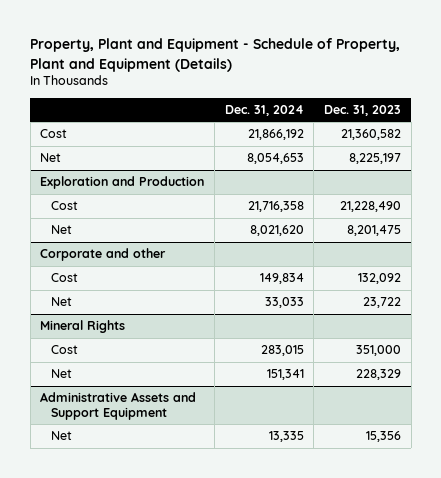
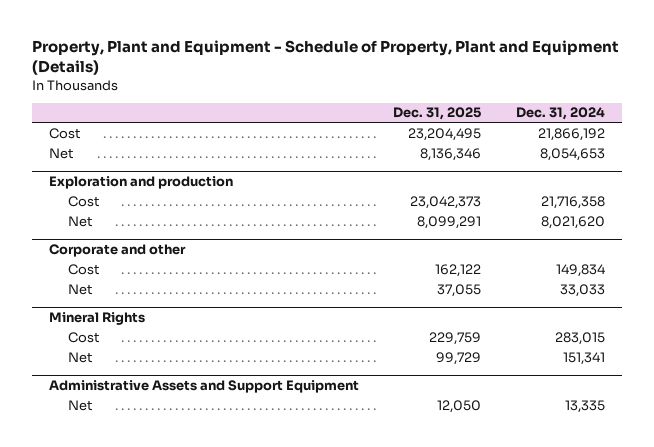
[323,104,401,116] Dec. 31, 2023 -> none
none -> [393,107,482,121] Dec. 31, 2025
[40,176,205,190] Exploration and Production -> [49,176,234,190] Exploration and production

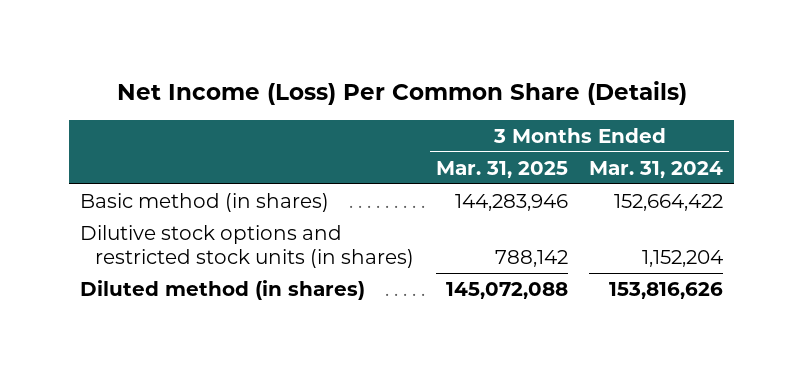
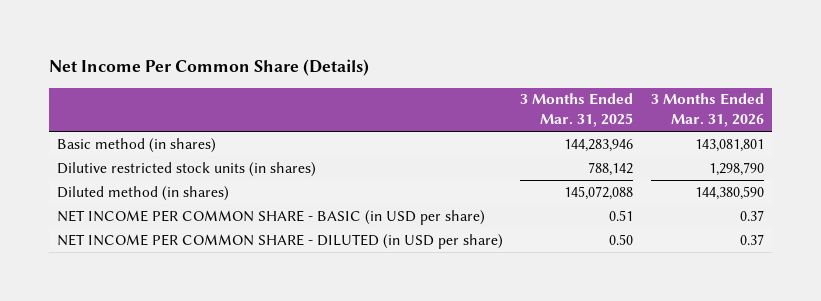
[116,81,687,106] Net Income (Loss) Per Common Share (Details) -> [48,59,369,77] Net Income Per Common Share (Details)
[589,160,724,178] Mar. 31, 2024 -> none
none -> [650,93,764,128] 3 Months Ended Mar. 31, 2026
[79,224,414,269] Dilutive stock options and restricted stock units (in shares) -> [57,161,317,177] Dilutive restricted stock units (in shares)
none -> [57,209,486,225] NET INCOME PER COMMON SHARE - BASIC (in USD per share)
none -> [57,233,504,249] NET INCOME PER COMMON SHARE - DILUTED (in USD per share)

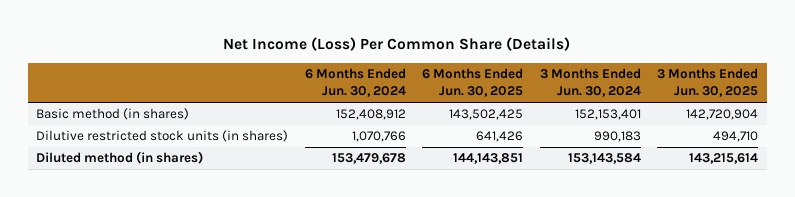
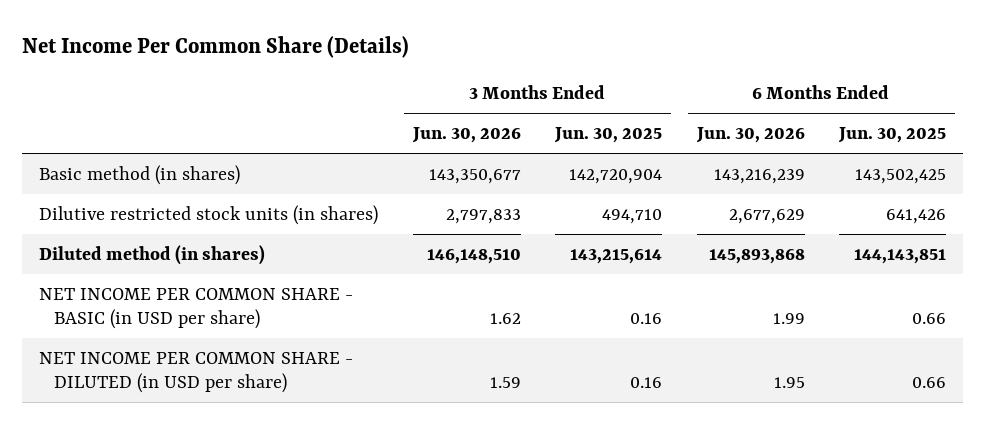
[223,37,571,52] Net Income (Loss) Per Common Share (Details) -> [21,36,409,59] Net Income Per Common Share (Details)
[304,68,406,98] 6 Months Ended Jun. 30, 2024 -> none
[539,68,641,98] 3 Months Ended Jun. 30, 2024 -> none
none -> [411,127,521,144] Jun. 30, 2026
none -> [695,127,805,144] Jun. 30, 2026
none -> [39,287,354,329] NET INCOME PER COMMON SHARE - BASIC (in USD per share)
none -> [39,351,354,393] NET INCOME PER COMMON SHARE - DILUTED (in USD per share)

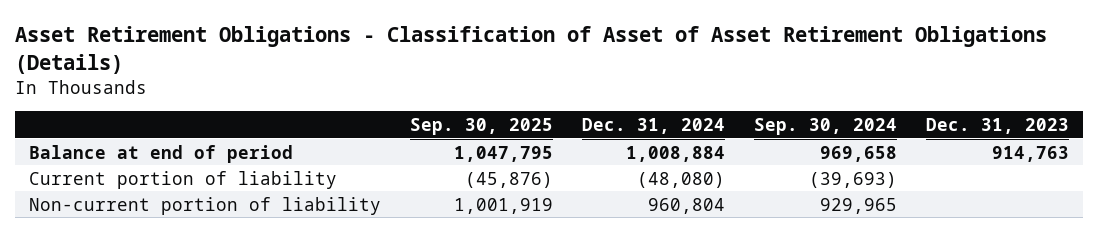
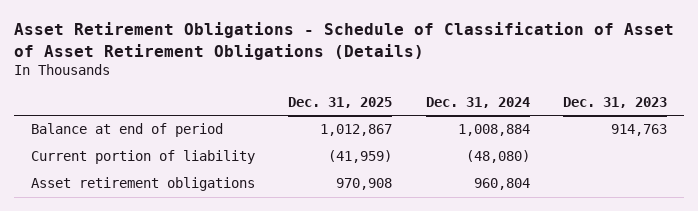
[14,26,1047,74] Asset Retirement Obligations - Classification of Asset of Asset Retirement Obligations (Details) -> [13,22,674,60] Asset Retirement Obligations - Schedule of Classification of Asset of Asset Retirement Obligations (Details)
[410,117,554,135] Sep. 30, 2025 -> none
[753,117,897,135] Sep. 30, 2024 -> none
none -> [288,97,393,109] Dec. 31, 2025
[29,196,382,215] Non-current portion of liability -> [30,177,255,192] Asset retirement obligations

